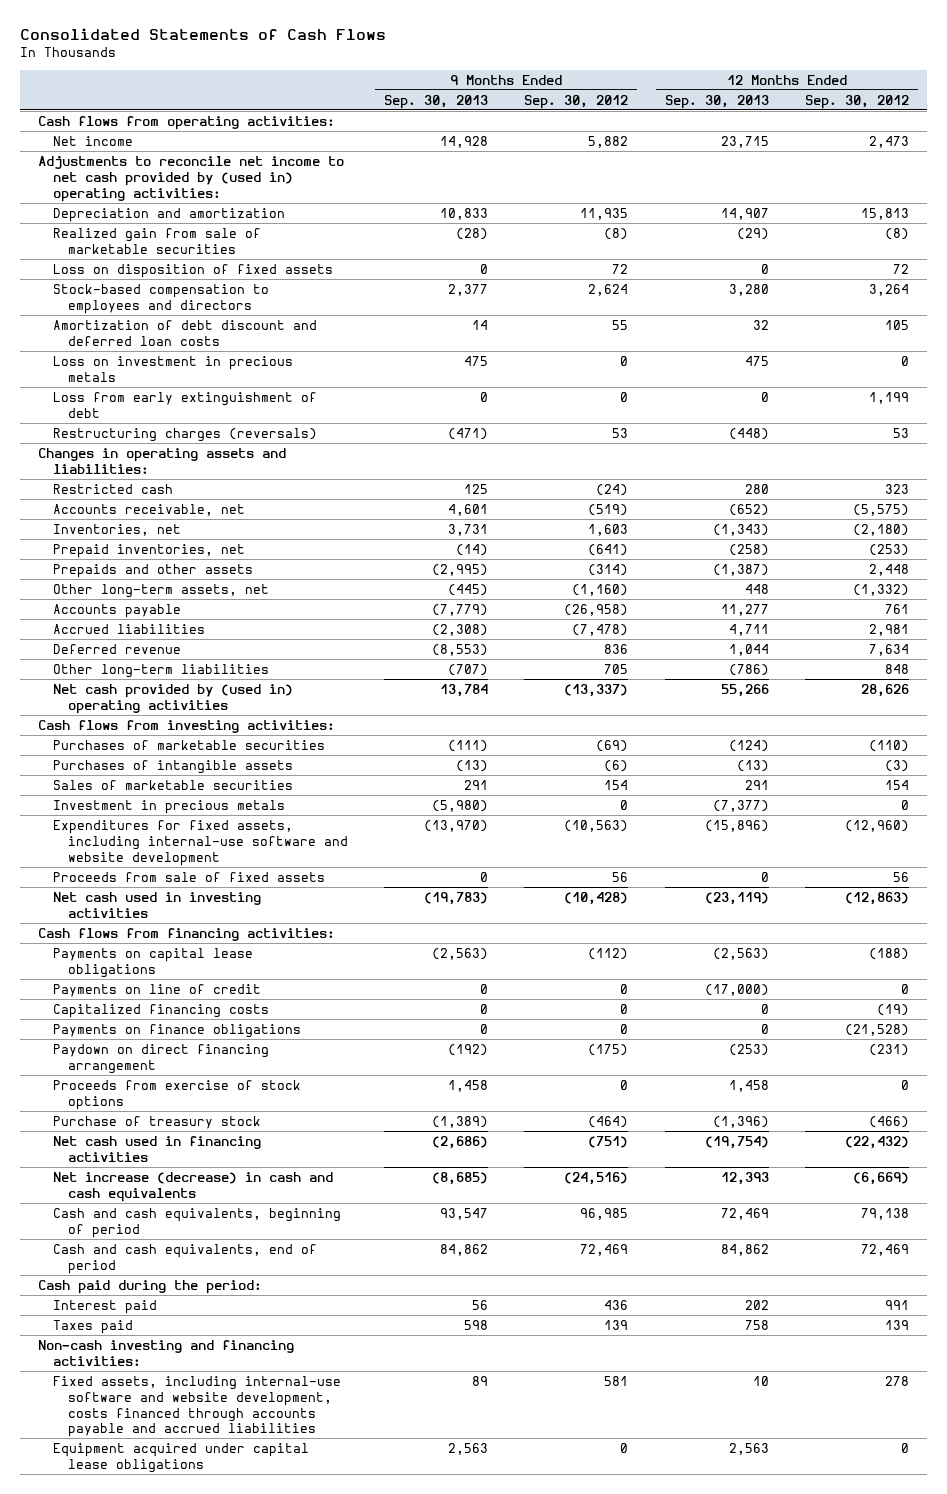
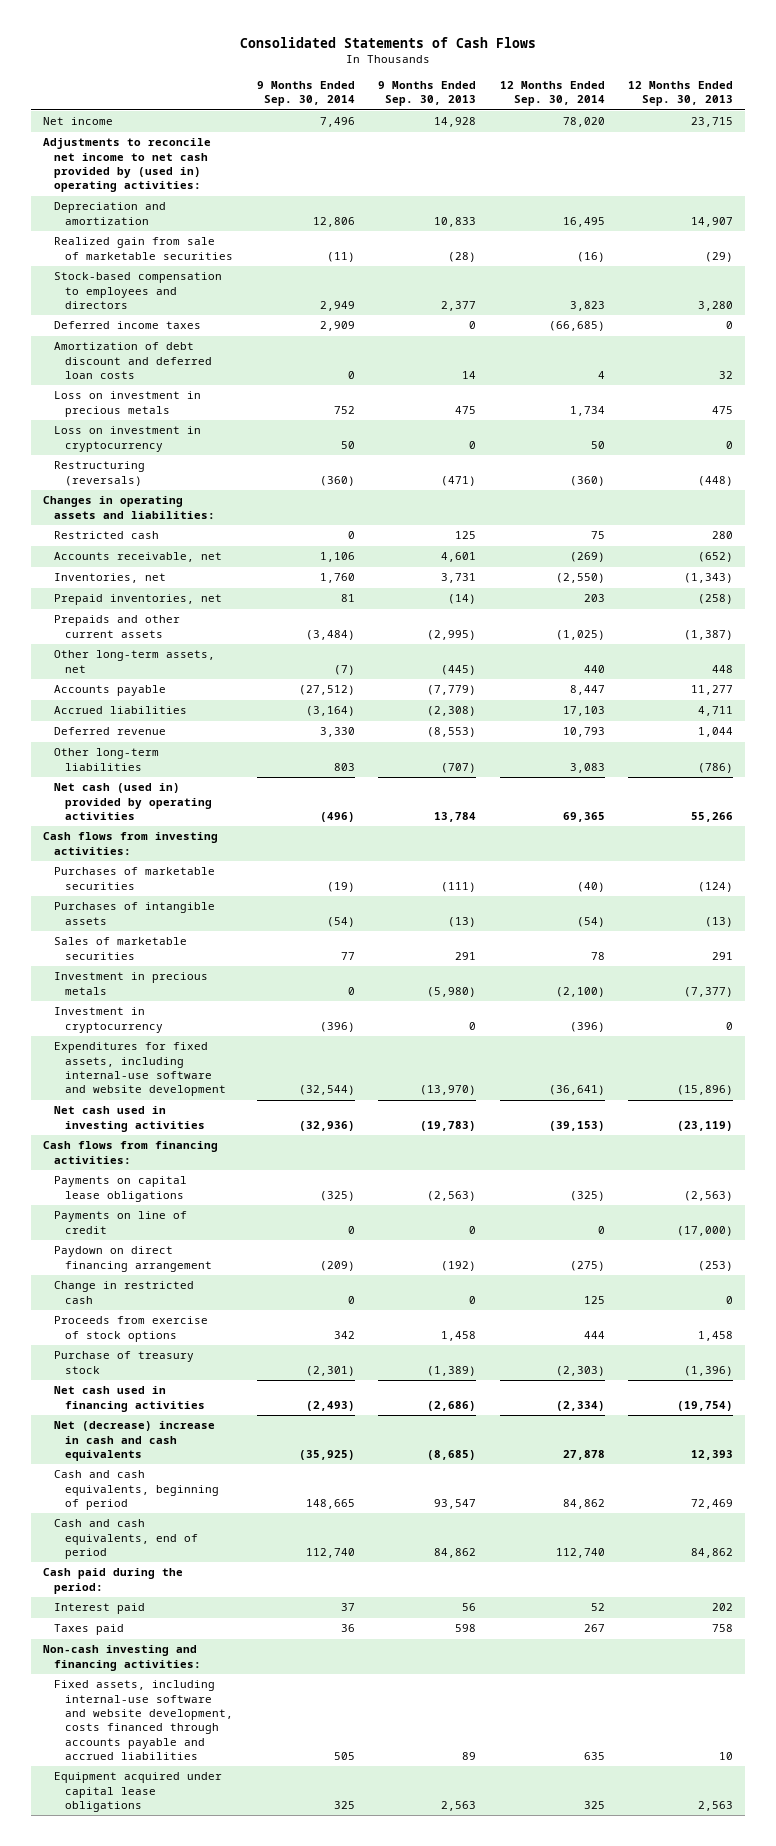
[524,94,629,109] Sep. 30, 2012 -> none
[804,94,909,109] Sep. 30, 2012 -> none
none -> [256,80,355,107] 9 Months Ended Sep. 30, 2014
none -> [499,80,605,107] 12 Months Ended Sep. 30, 2014
[38,115,336,130] Cash flows from operating activities: -> none
[53,263,334,278] Loss on disposition of fixed assets -> none
none -> [53,321,201,330] Deferred income taxes
[53,391,318,418] Loss from early extinguishment of debt -> none
none -> [53,426,201,452] Loss on investment in cryptocurrency
[53,427,318,442] Restructuring charges (reversals) -> [53,461,145,486] Restructuring (reversals)
[53,563,254,578] Prepaids and other assets -> [53,615,180,638] Prepaids and other current assets
[53,683,294,714] Net cash provided by (used in) operating activities -> [53,783,213,821] Net cash (used in) provided by operating activities
none -> [53,1007,164,1033] Investment in cryptocurrency
[53,871,326,882] Proceeds from sale of fixed assets -> none
[53,1003,270,1018] Capitalized financing costs -> none
[53,1023,302,1038] Payments on finance obligations -> none
none -> [53,1281,194,1304] Change in restricted cash
[53,1171,334,1202] Net increase (decrease) in cash and cash equivalents -> [53,1421,215,1462] Net (decrease) increase in cash and cash equivalents

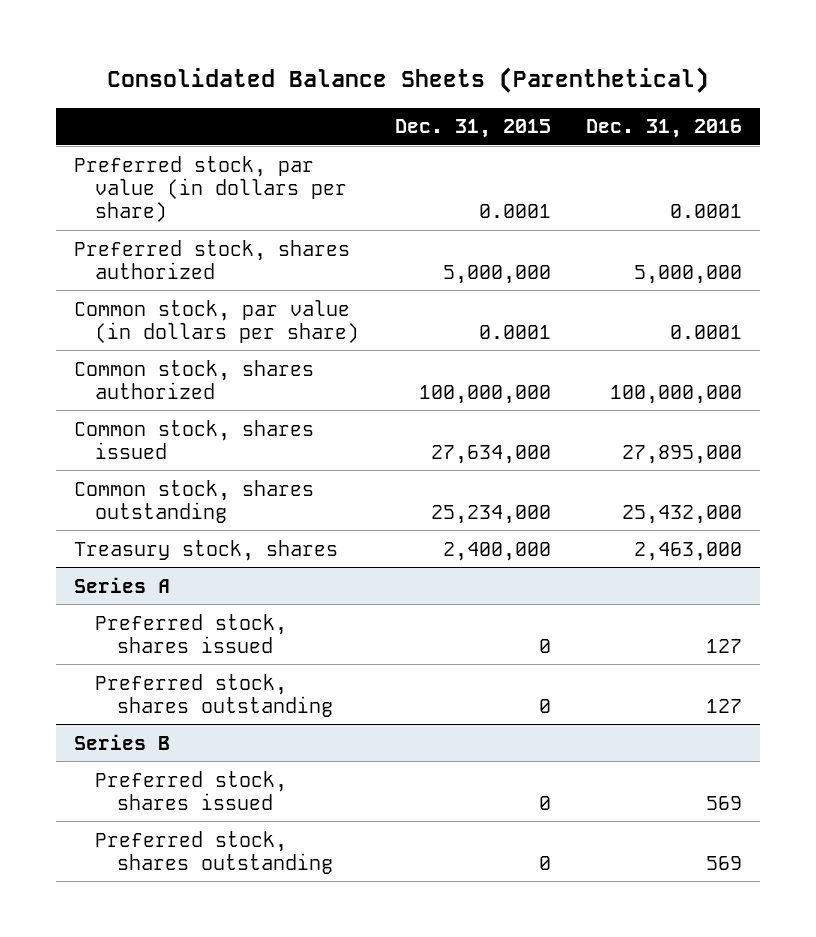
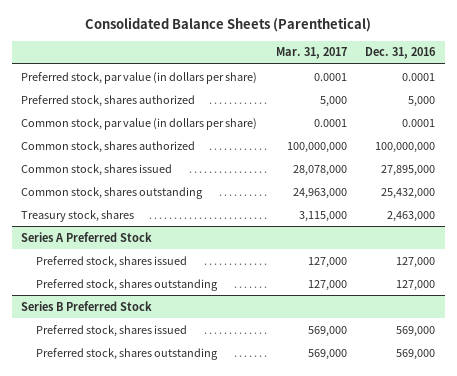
[394,119,551,139] Dec. 31, 2015 -> none
none -> [275,47,347,60] Mar. 31, 2017
[634,264,743,284] 5,000,000 -> [408,95,436,107] 5,000
[73,576,170,593] Series A -> [21,231,153,242] Series A Preferred Stock
[706,638,743,653] 127 -> [396,256,436,268] 127,000
[706,698,743,713] 127 -> [396,279,436,291] 127,000
[73,733,170,750] Series B -> [21,300,153,311] Series B Preferred Stock
[706,795,743,810] 569 -> [396,325,436,337] 569,000
[706,855,743,870] 569 -> [396,348,436,360] 569,000

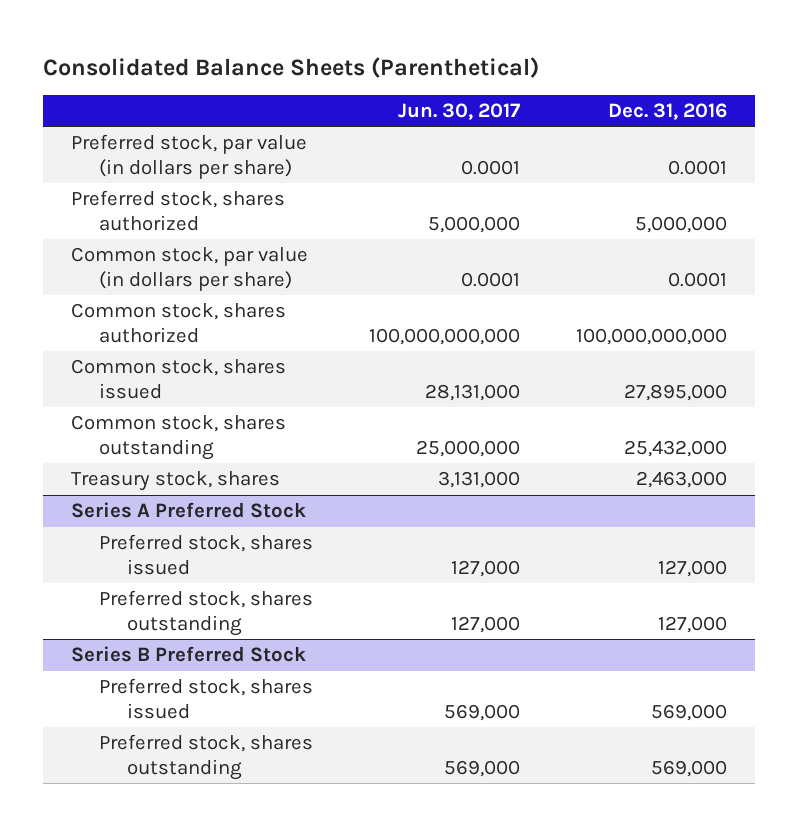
[275,47,347,60] Mar. 31, 2017 -> none
none -> [397,102,520,120] Jun. 30, 2017
[408,95,436,107] 5,000 -> [634,215,727,233] 5,000,000
[375,141,436,153] 100,000,000 -> [575,327,727,345] 100,000,000,000

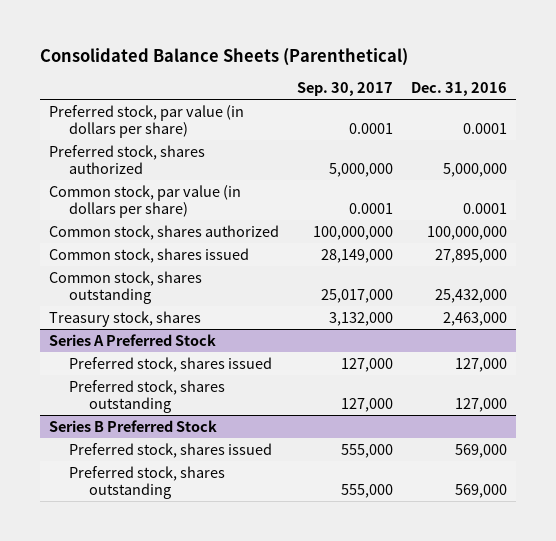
[397,102,520,120] Jun. 30, 2017 -> none
none -> [297,82,394,97] Sep. 30, 2017
[575,327,727,345] 100,000,000,000 -> [427,225,508,240] 100,000,000

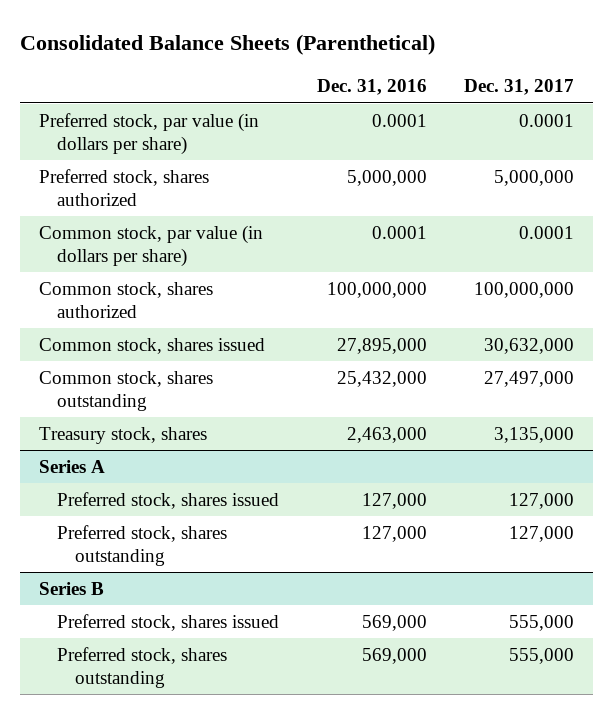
[297,82,394,97] Sep. 30, 2017 -> none
none -> [464,79,575,96] Dec. 31, 2017
[49,333,217,346] Series A Preferred Stock -> [39,459,106,473] Series A
[49,419,218,432] Series B Preferred Stock -> [39,581,105,595] Series B

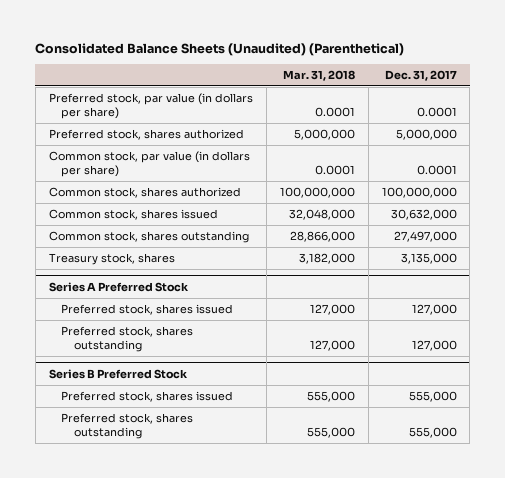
[20,34,436,56] Consolidated Balance Sheets (Parenthetical) -> [35,42,405,56] Consolidated Balance Sheets (Unaudited) (Parenthetical)
[316,79,427,96] Dec. 31, 2016 -> none
none -> [282,69,355,81] Mar. 31, 2018
[39,459,106,473] Series A -> [48,282,189,293] Series A Preferred Stock
[39,581,105,595] Series B -> [48,369,188,380] Series B Preferred Stock

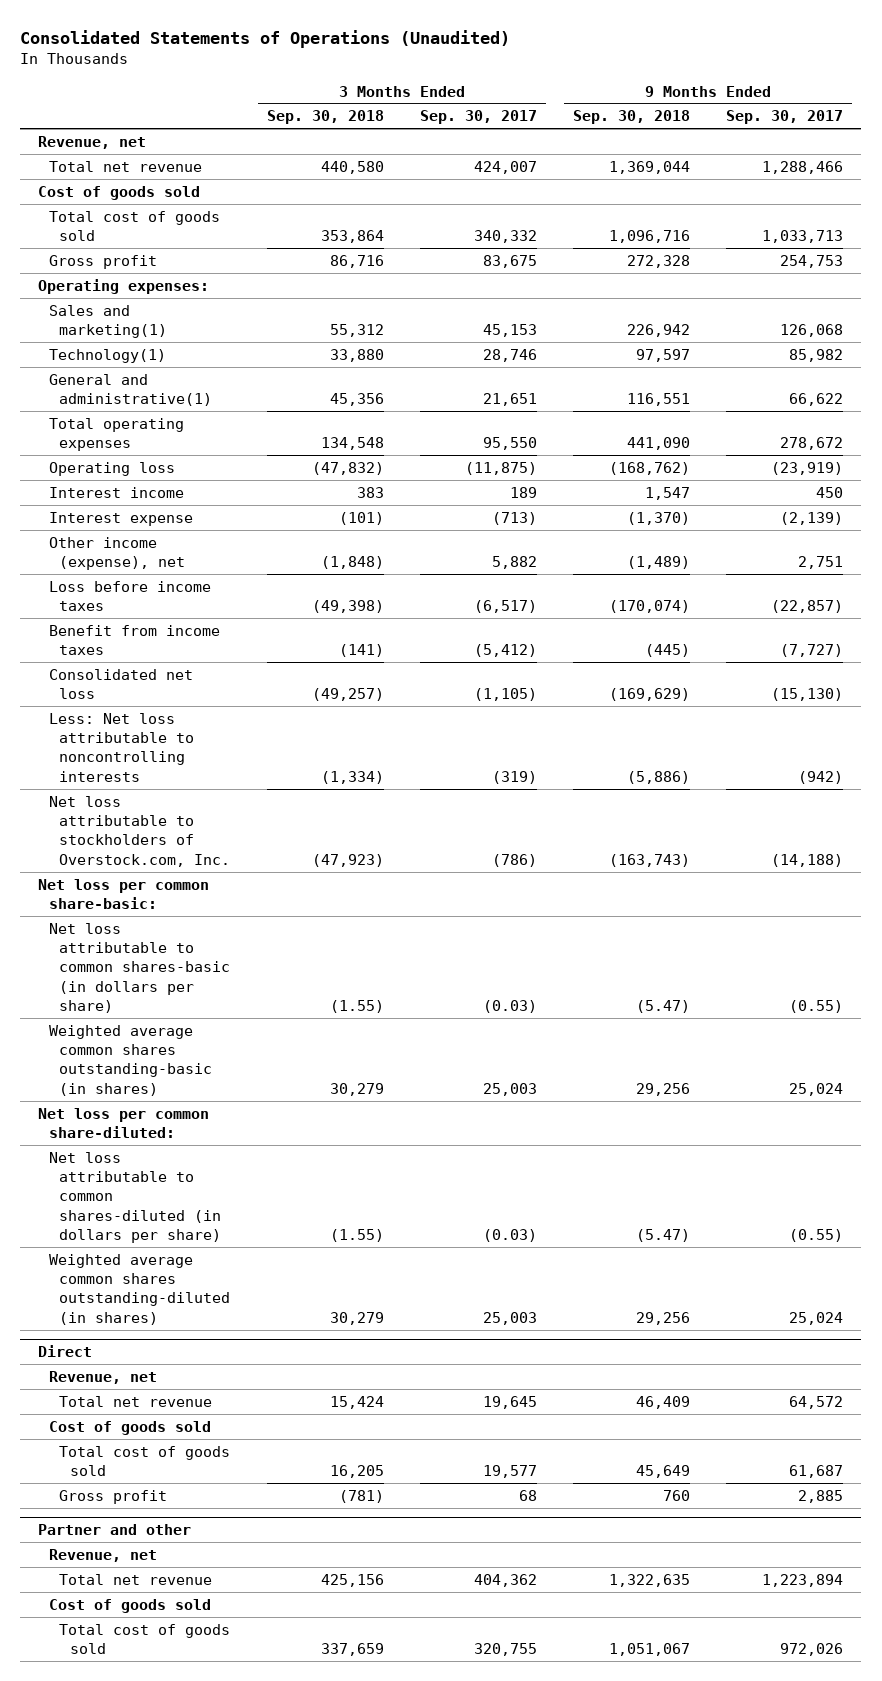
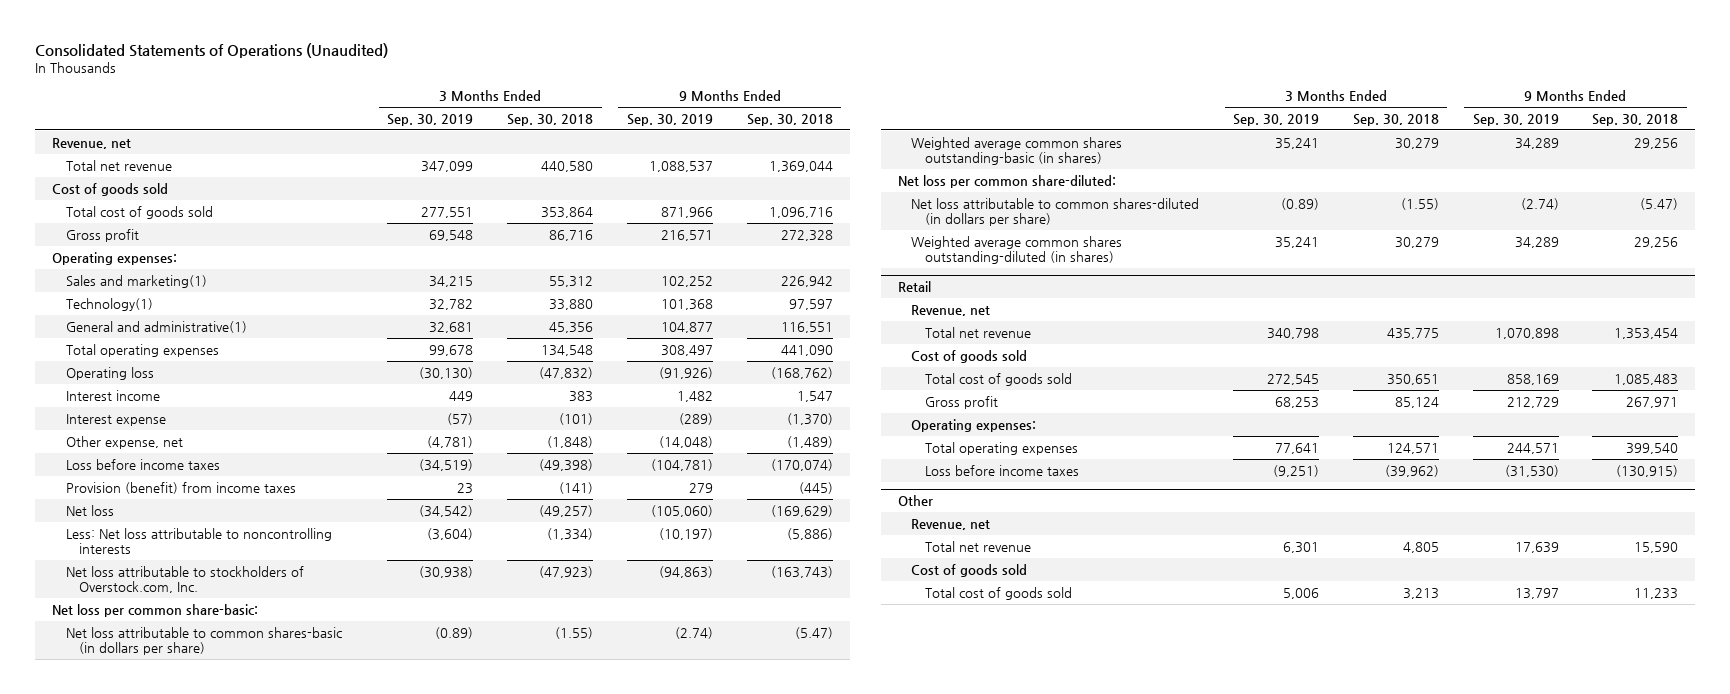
[419,110,537,125] Sep. 30, 2017 -> none
[726,110,844,125] Sep. 30, 2017 -> none
none -> [387,113,474,126] Sep. 30, 2019
none -> [626,113,713,126] Sep. 30, 2019
[48,536,186,571] Other income (expense), net -> [65,435,183,449] Other expense, net
[48,624,220,656] Benefit from income taxes -> [65,481,296,494] Provision (benefit) from income taxes
[48,668,193,700] Consolidated net loss -> [65,504,114,516] Net loss
[38,1345,93,1358] Direct -> none
none -> [897,281,931,293] Retail
[329,1395,384,1409] 15,424 -> [1386,327,1439,339] 435,775
[635,1395,690,1409] 46,409 -> [1614,327,1679,339] 1,353,454
[38,1524,192,1536] Partner and other -> none
[329,1465,384,1479] 16,205 -> [1386,373,1439,385] 350,651
[635,1465,690,1479] 45,649 -> [1614,373,1679,385] 1,085,483
[338,1489,384,1503] (781) -> [1394,396,1439,408] 85,124
[662,1489,690,1501] 760 -> [1626,396,1679,408] 267,971
none -> [911,418,1037,432] Operating expenses:
none -> [924,441,1078,455] Total operating expenses
none -> [924,464,1079,476] Loss before income taxes
none -> [897,495,933,507] Other
[320,1573,384,1587] 425,156 -> [1402,541,1439,553] 4,805
[608,1573,690,1587] 1,322,635 -> [1634,541,1679,553] 15,590
[320,1643,384,1657] 337,659 -> [1402,587,1439,599] 3,213
[608,1643,690,1657] 1,051,067 -> [1634,587,1679,599] 11,233

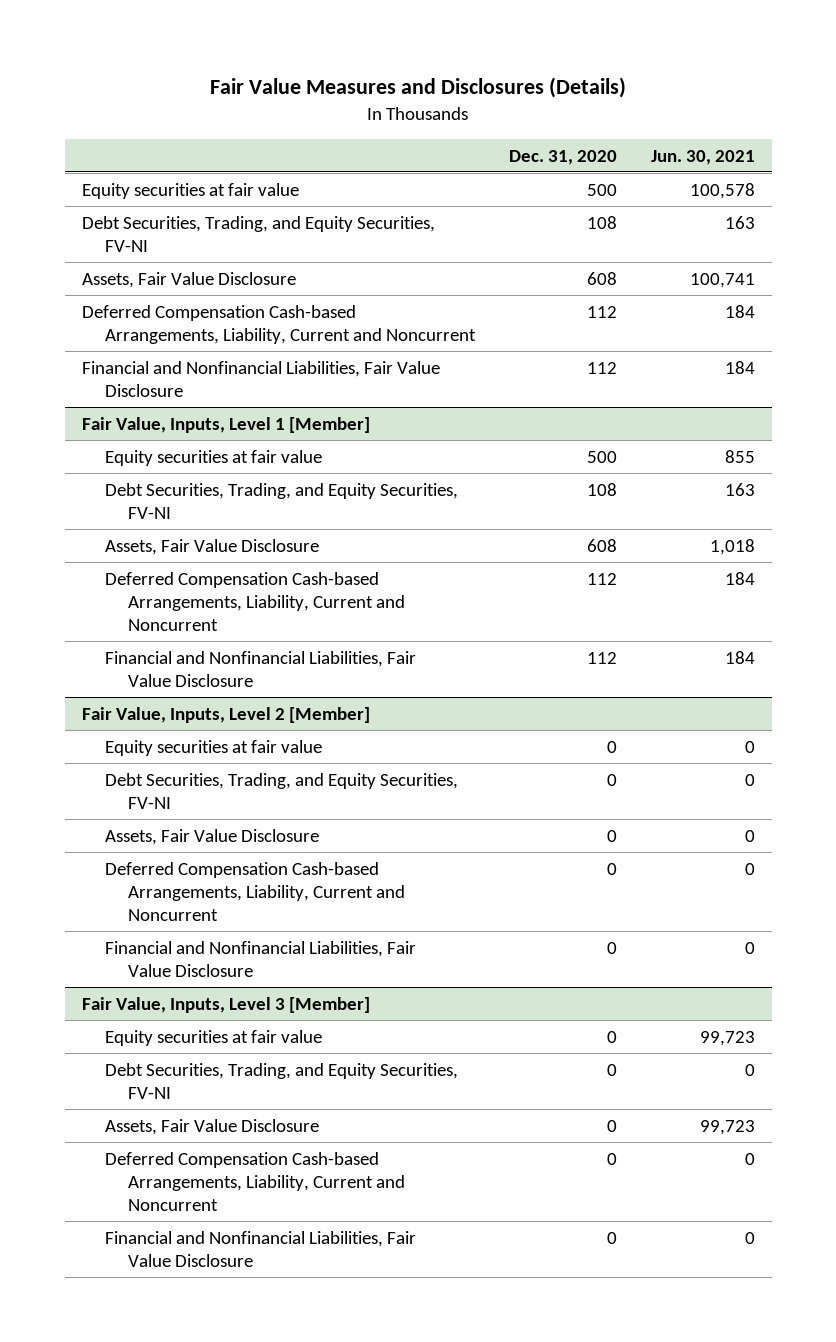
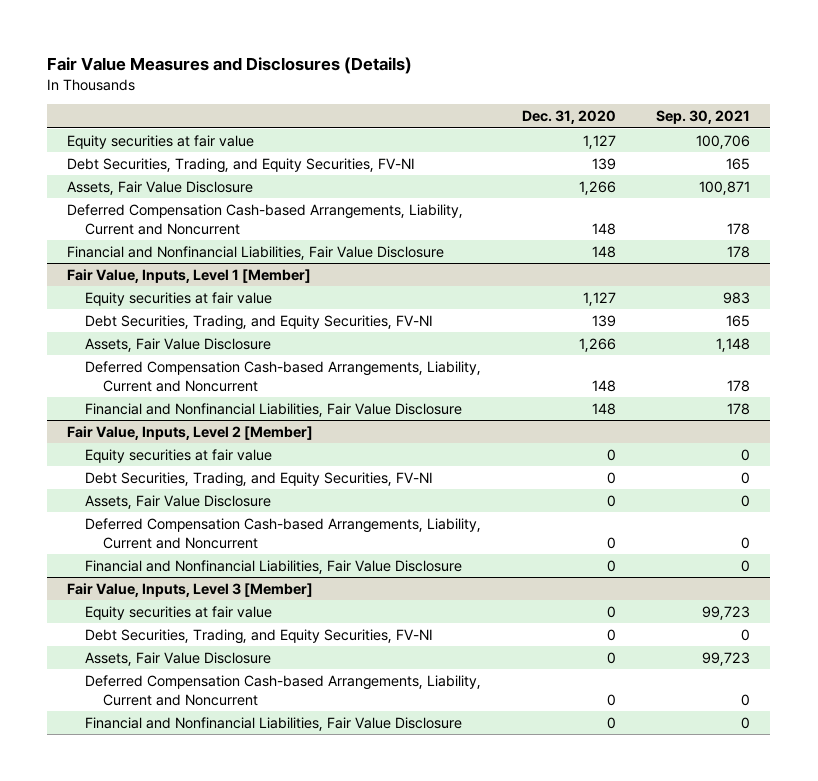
[650,149,755,165] Jun. 30, 2021 -> none
none -> [656,110,751,125] Sep. 30, 2021
[586,183,617,196] 500 -> [582,134,616,149] 1,127
[586,215,617,229] 108 -> [591,157,616,170] 139
[586,271,617,285] 608 -> [578,180,616,195] 1,266
[586,305,617,318] 112 -> [591,222,616,235] 148
[586,361,617,374] 112 -> [591,245,616,258] 148
[586,450,617,463] 500 -> [582,291,616,306] 1,127
[586,482,617,496] 108 -> [591,314,616,327] 139
[586,538,617,552] 608 -> [578,337,616,352] 1,266
[586,572,617,585] 112 -> [591,379,616,392] 148
[586,651,617,664] 112 -> [591,402,616,415] 148

